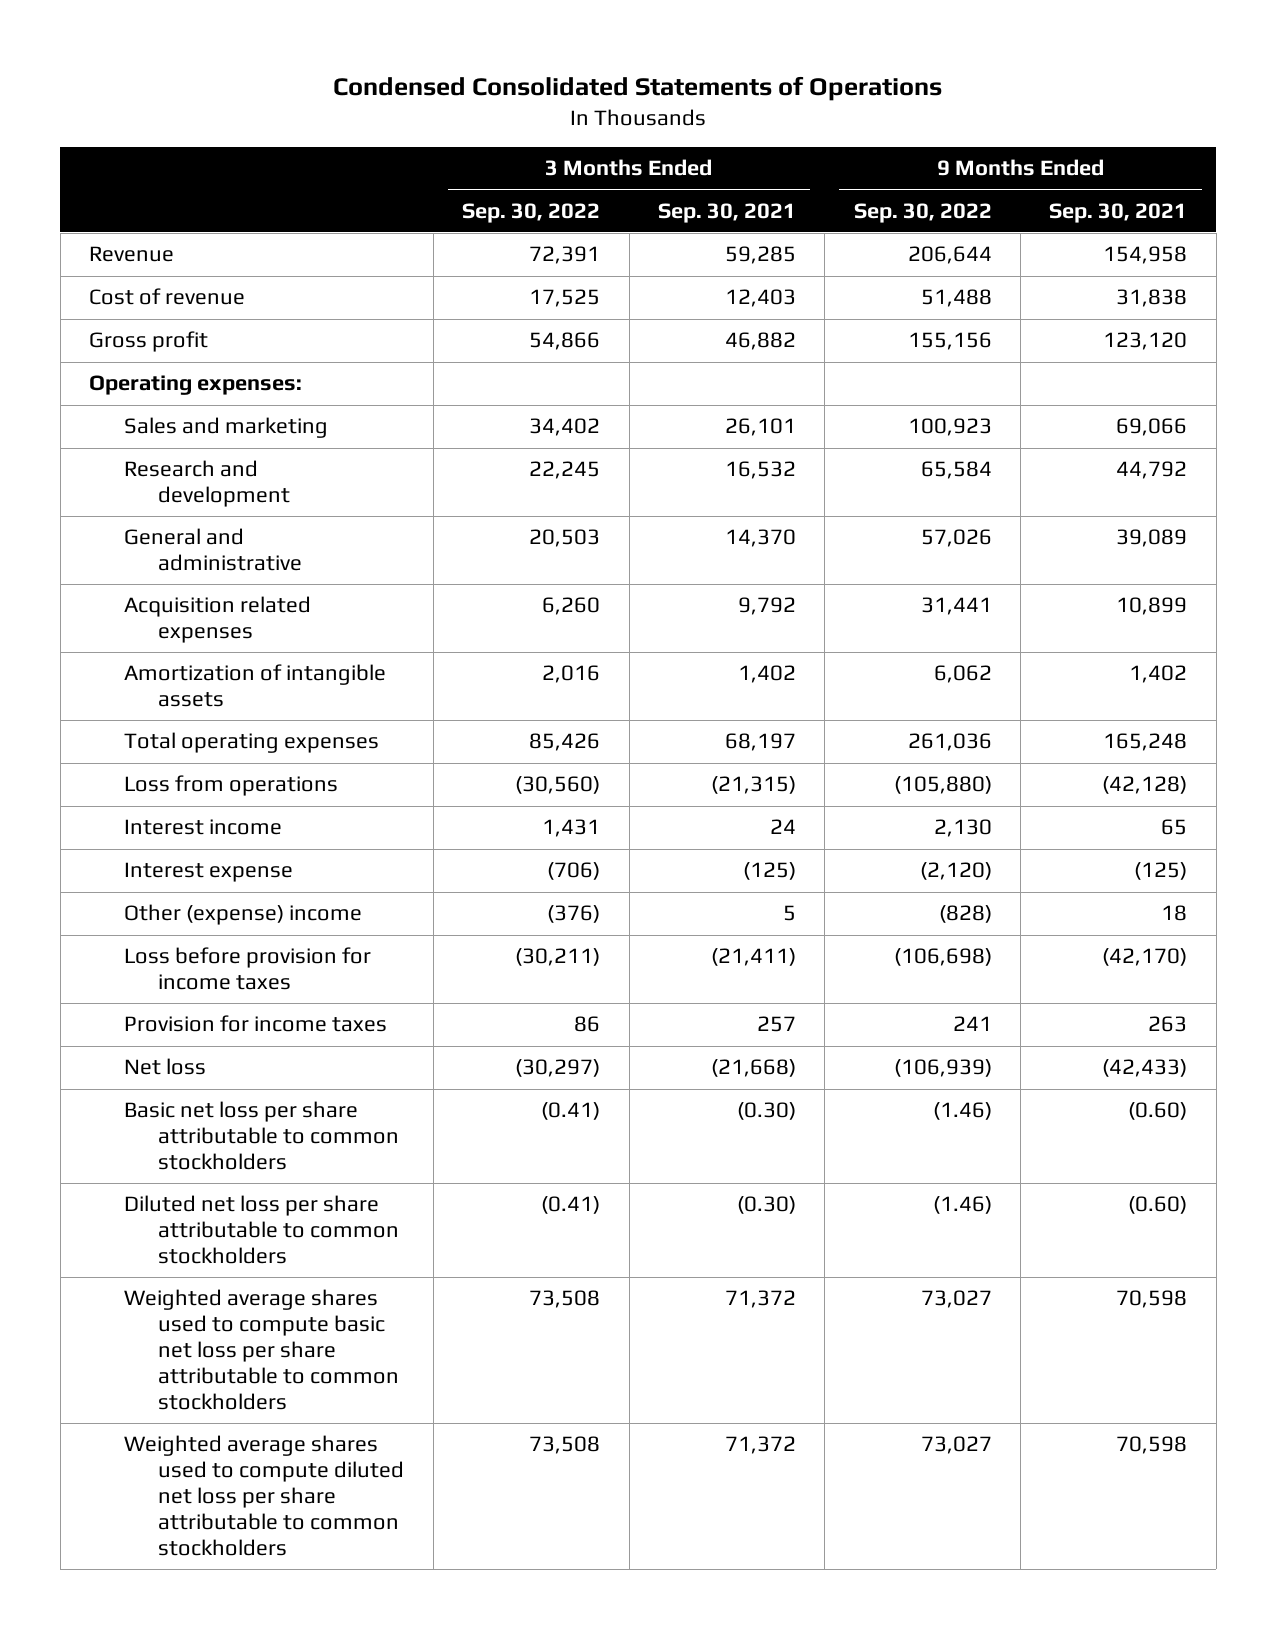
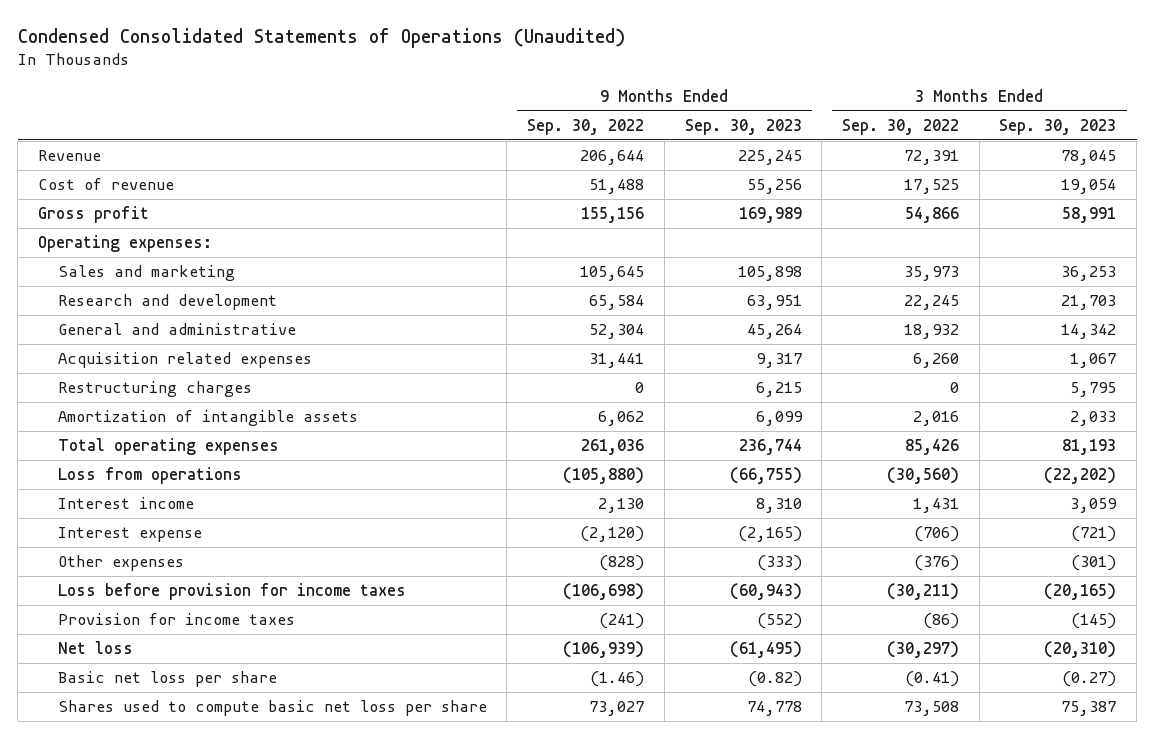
[333,75,943,101] Condensed Consolidated Statements of Operations -> [17,28,625,49] Condensed Consolidated Statements of Operations (Unaudited)
[657,202,796,223] Sep. 30, 2021 -> none
[1049,202,1188,223] Sep. 30, 2021 -> none
none -> [684,119,802,136] Sep. 30, 2023
none -> [999,119,1117,136] Sep. 30, 2023
[529,418,601,437] 34,402 -> [903,266,959,282] 35,973
[907,418,992,437] 100,923 -> [580,266,645,282] 105,645
[529,529,601,548] 20,503 -> [903,324,959,340] 18,932
[920,529,992,548] 57,026 -> [589,324,645,340] 52,304
none -> [57,381,252,398] Restructuring charges
[123,904,362,926] Other (expense) income -> [57,555,184,572] Other expenses
[574,1016,601,1033] 86 -> [922,613,959,630] (86)
[952,1016,992,1032] 241 -> [599,613,645,630] (241)
[123,1195,400,1265] Diluted net loss per share attributable to common stockholders -> none
[123,1435,405,1557] Weighted average shares used to compute diluted net loss per share attributable to common stockholders -> none
[123,1101,400,1171] Basic net loss per share attributable to common stockholders -> [57,671,277,688] Basic net loss per share
[123,1289,400,1411] Weighted average shares used to compute basic net loss per share attributable to common stockholders -> [57,700,487,717] Shares used to compute basic net loss per share

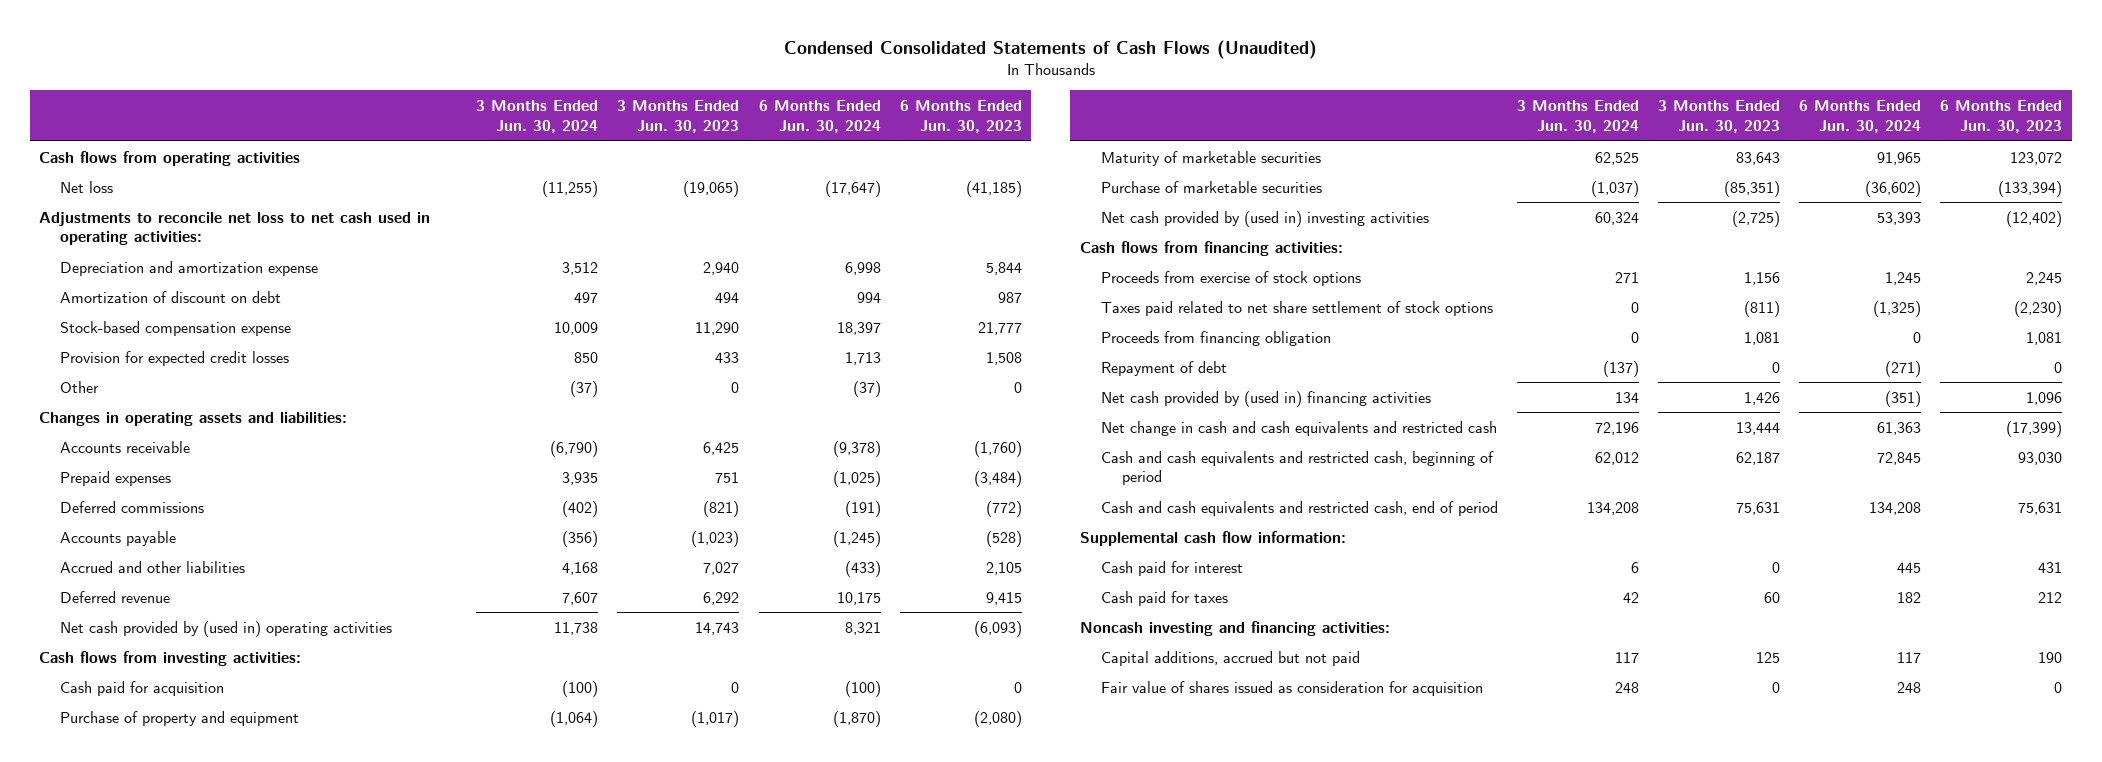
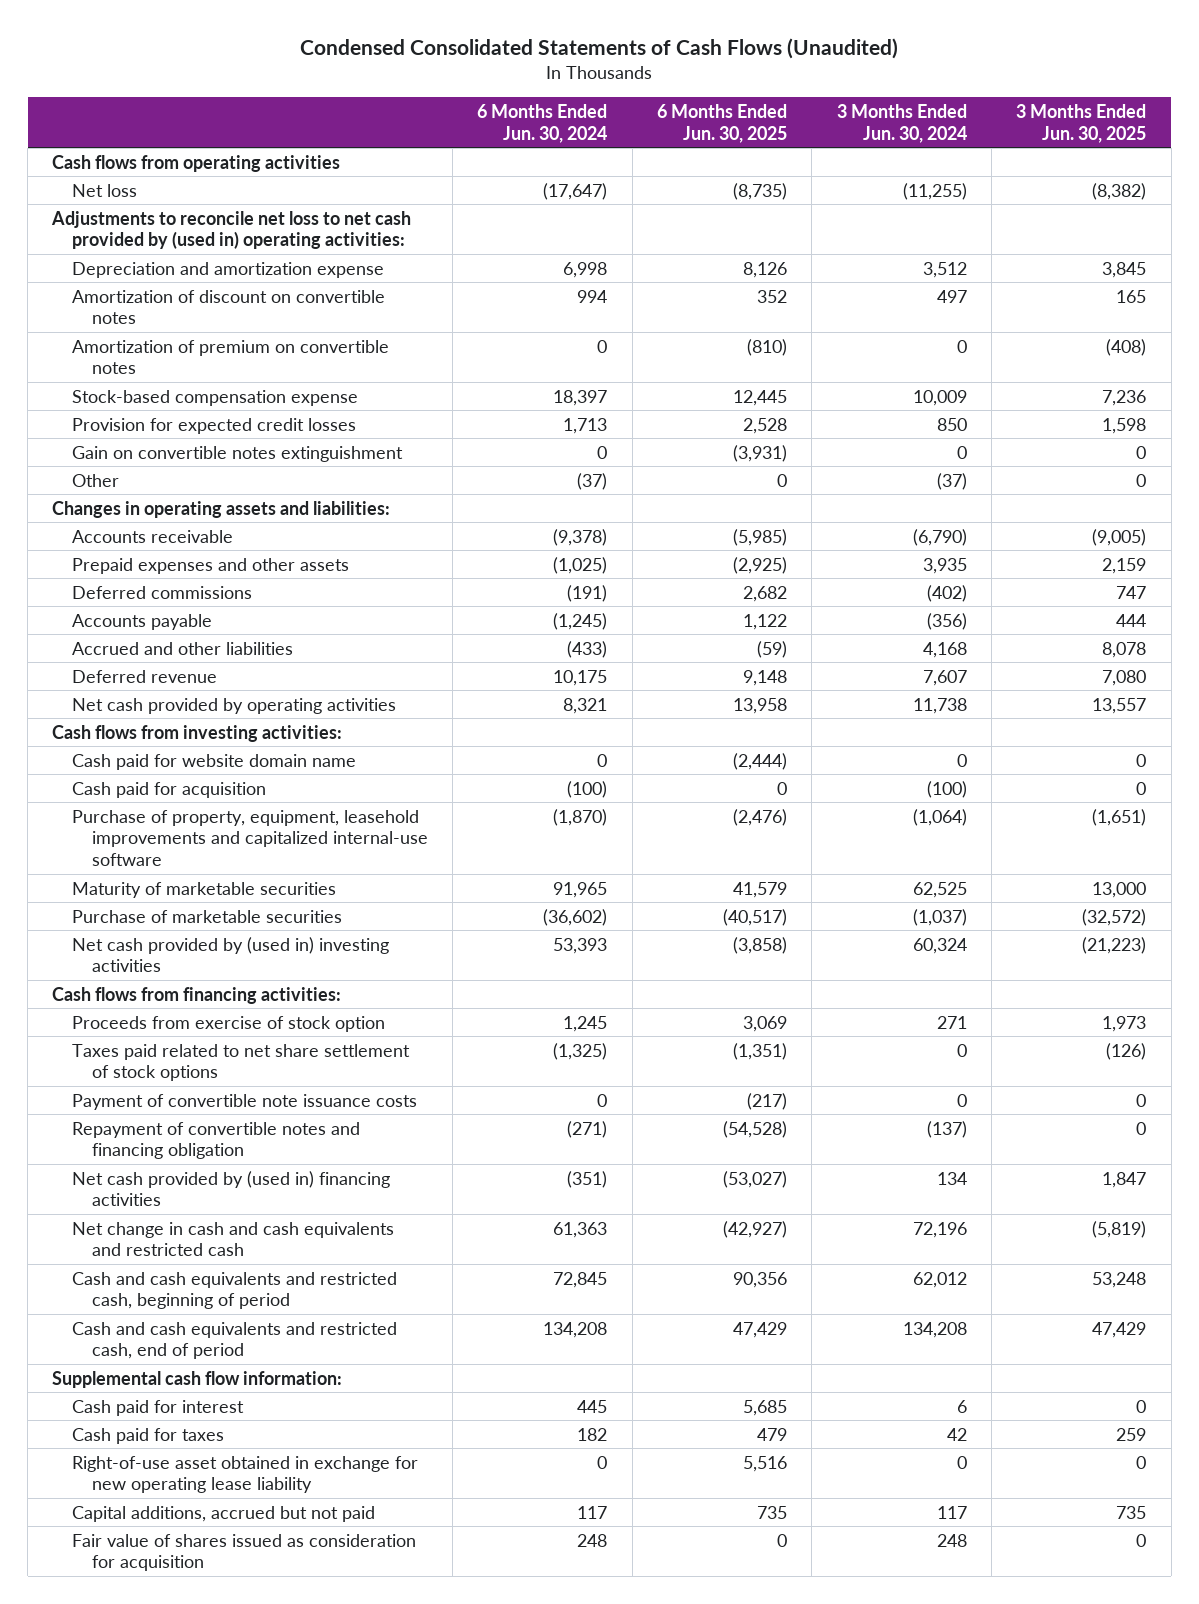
[617,100,740,133] 3 Months Ended Jun. 30, 2023 -> none
[899,100,1022,133] 6 Months Ended Jun. 30, 2023 -> none
none -> [657,103,788,143] 6 Months Ended Jun. 30, 2025
none -> [1016,103,1147,143] 3 Months Ended Jun. 30, 2025
[39,211,431,246] Adjustments to reconcile net loss to net cash used in operating activities: -> [51,210,412,250] Adjustments to reconcile net loss to net cash provided by (used in) operating activities:
[60,290,282,303] Amortization of discount on debt -> [72,289,386,325] Amortization of discount on convertible notes
none -> [72,339,390,375] Amortization of premium on convertible notes
none -> [72,445,404,462] Gain on convertible notes extinguishment
[60,470,172,486] Prepaid expenses -> [72,557,350,574] Prepaid expenses and other assets
[60,620,393,637] Net cash provided by (used in) operating activities -> [72,697,397,714] Net cash provided by operating activities
none -> [72,753,357,770] Cash paid for website domain name
[60,710,300,726] Purchase of property and equipment -> [72,809,428,866] Purchase of property, equipment, leasehold improvements and capitalized internal-use software
[1100,270,1361,286] Proceeds from exercise of stock options -> [72,1015,386,1032] Proceeds from exercise of stock option
[1100,330,1331,346] Proceeds from financing obligation -> none
none -> [72,1093,418,1110] Payment of convertible note issuance costs
[1100,360,1227,376] Repayment of debt -> [72,1121,361,1160] Repayment of convertible notes and financing obligation
[1079,620,1390,636] Noncash investing and financing activities: -> none
none -> [72,1455,419,1494] Right-of-use asset obtained in exchange for new operating lease liability

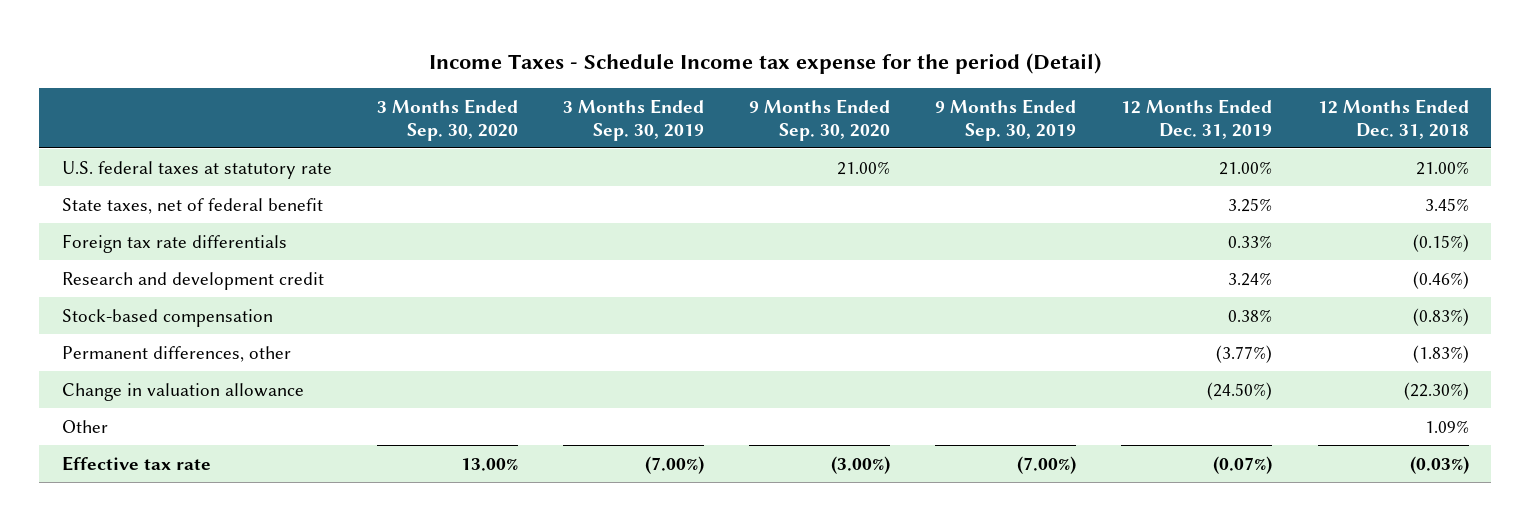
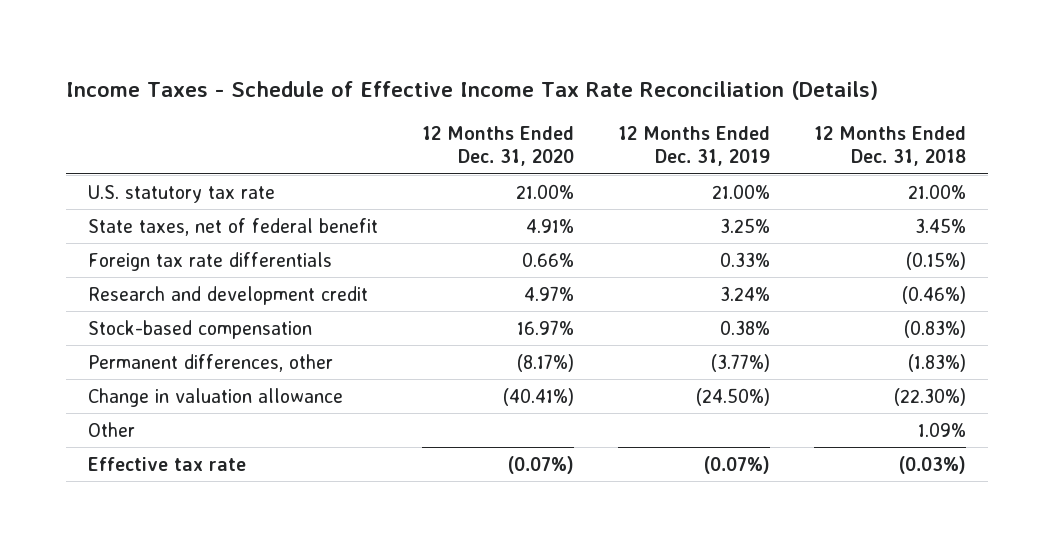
[429,52,1102,74] Income Taxes - Schedule Income tax expense for the period (Detail) -> [66,80,879,100] Income Taxes - Schedule of Effective Income Tax Rate Reconciliation (Details)
[376,98,518,141] 3 Months Ended Sep. 30, 2020 -> none
[562,98,704,141] 3 Months Ended Sep. 30, 2019 -> none
[749,98,891,141] 9 Months Ended Sep. 30, 2020 -> none
[935,98,1077,141] 9 Months Ended Sep. 30, 2019 -> none
none -> [422,126,575,167] 12 Months Ended Dec. 31, 2020
[61,160,332,179] U.S. federal taxes at statutory rate -> [88,184,276,203] U.S. statutory tax rate

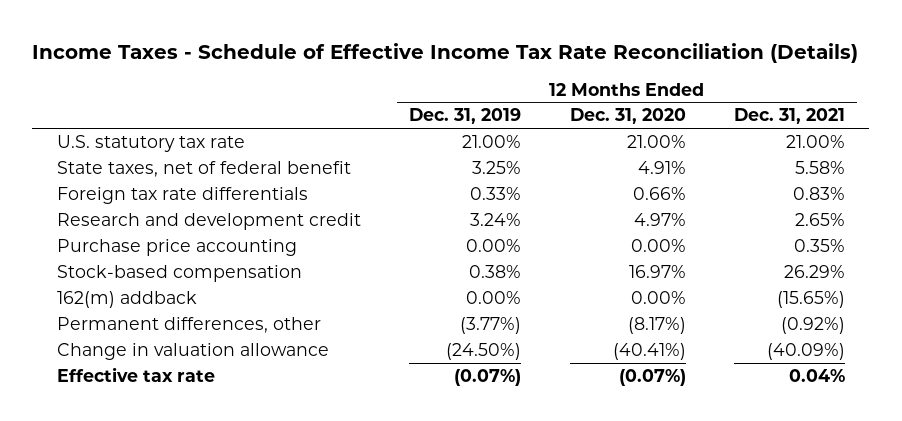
[813,126,966,167] 12 Months Ended Dec. 31, 2018 -> none
none -> [734,108,846,125] Dec. 31, 2021
none -> [56,239,297,257] Purchase price accounting
none -> [56,291,197,309] 162(m) addback
[88,421,136,437] Other -> none

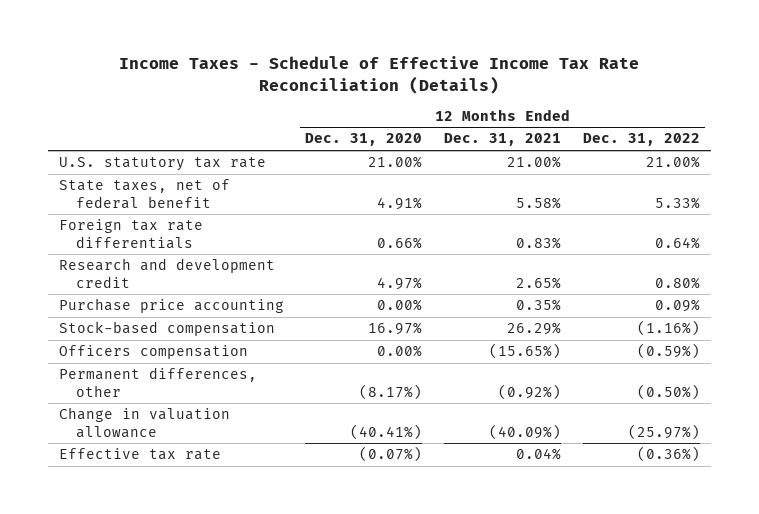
[409,108,522,125] Dec. 31, 2019 -> none
none -> [582,133,700,147] Dec. 31, 2022
[56,291,197,309] 162(m) addback -> [58,345,248,360] Officers compensation

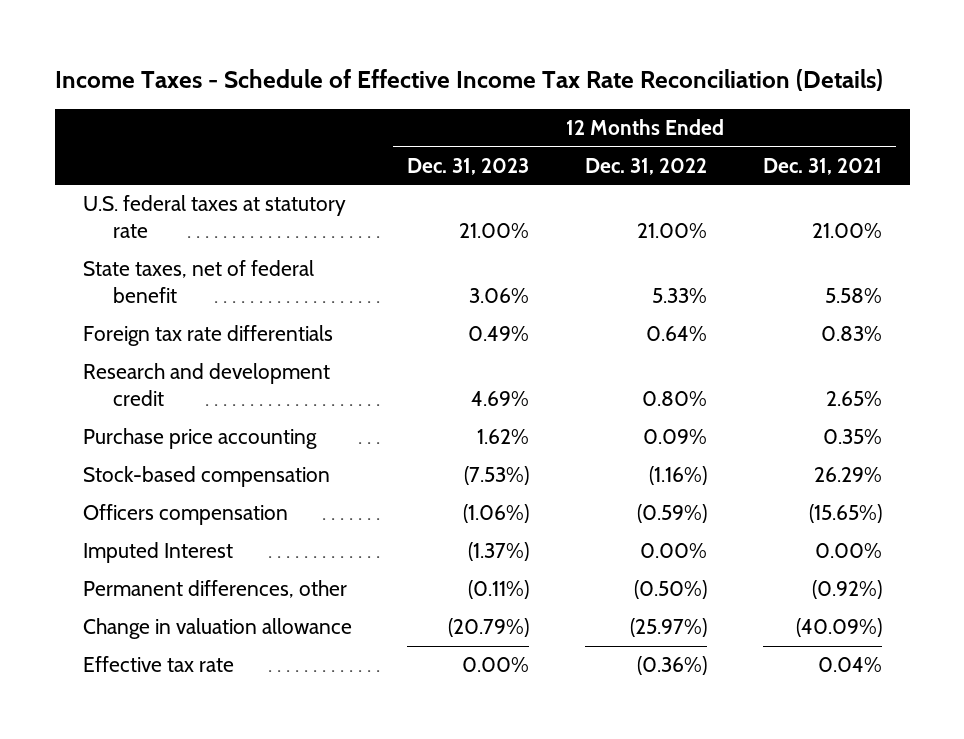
[305,133,423,147] Dec. 31, 2020 -> none
none -> [407,157,530,175] Dec. 31, 2023
[58,157,266,172] U.S. statutory tax rate -> [82,195,346,239] U.S. federal taxes at statutory rate
none -> [82,542,233,564] Imputed Interest

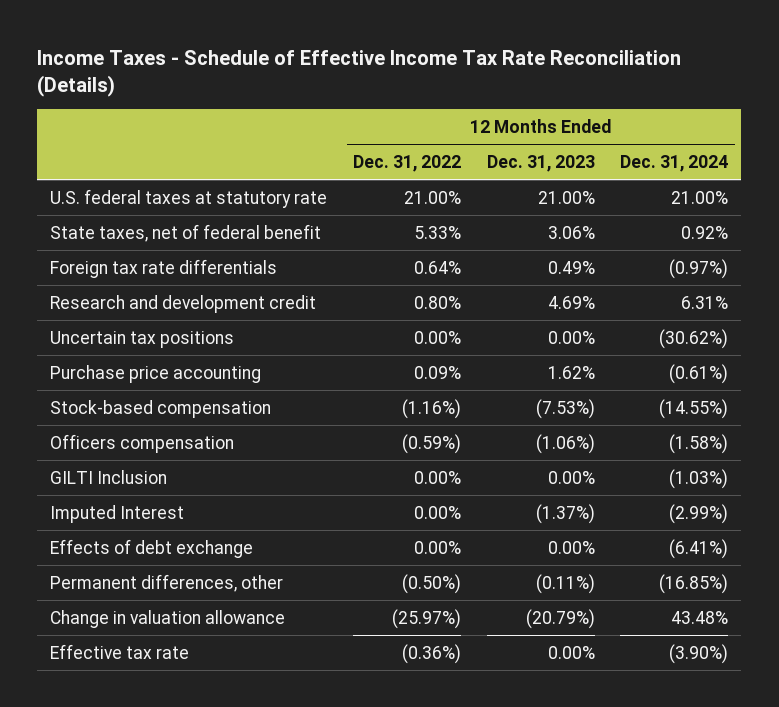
[762,157,882,175] Dec. 31, 2021 -> none
none -> [620,154,729,172] Dec. 31, 2024
none -> [50,330,235,348] Uncertain tax positions
none -> [50,469,168,484] GILTI Inclusion
none -> [50,538,254,558] Effects of debt exchange

